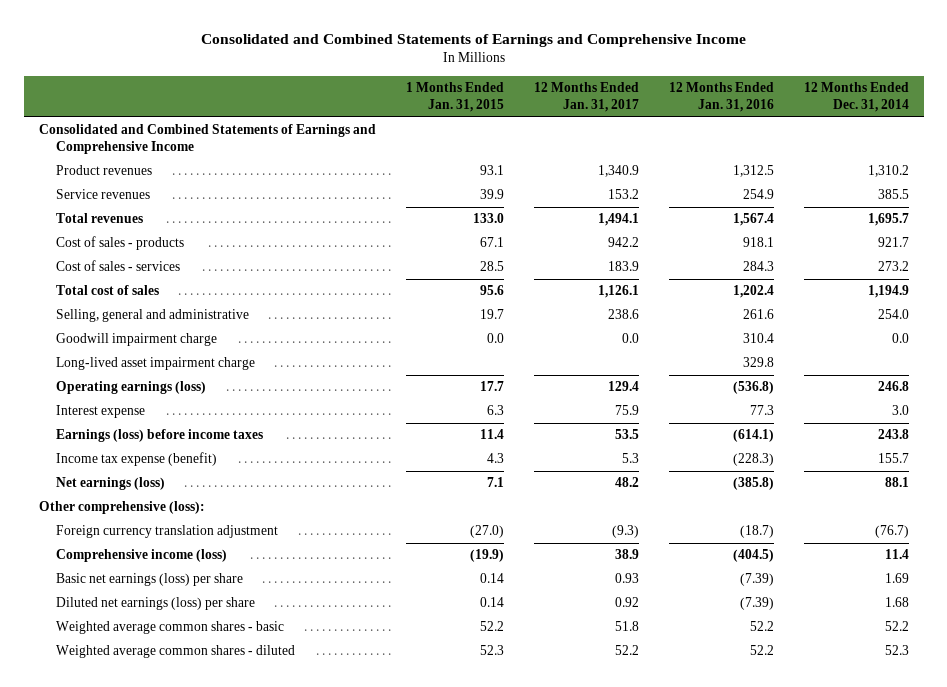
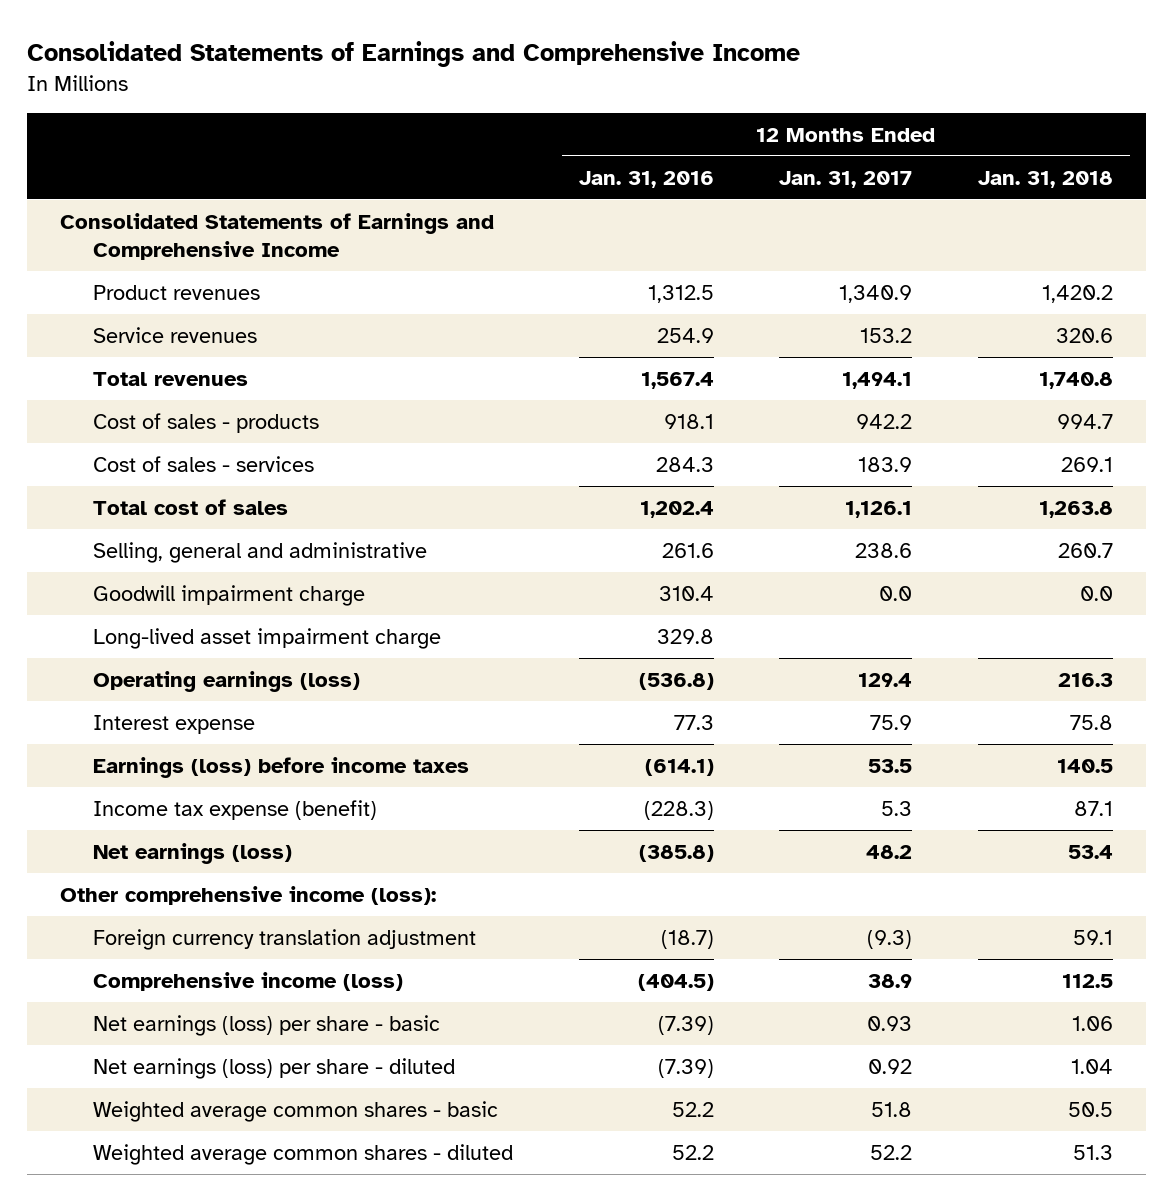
[200,34,746,48] Consolidated and Combined Statements of Earnings and Comprehensive Income -> [27,41,801,68] Consolidated Statements of Earnings and Comprehensive Income
[405,82,504,113] 1 Months Ended Jan. 31, 2015 -> none
[803,82,909,113] 12 Months Ended Dec. 31, 2014 -> none
none -> [978,170,1114,188] Jan. 31, 2018
[38,124,376,155] Consolidated and Combined Statements of Earnings and Comprehensive Income -> [59,212,494,260] Consolidated Statements of Earnings and Comprehensive Income
[38,501,205,515] Other comprehensive (loss): -> [59,885,436,905] Other comprehensive income (loss):
[55,573,243,587] Basic net earnings (loss) per share -> [92,1014,440,1036] Net earnings (loss) per share - basic
[55,597,255,611] Diluted net earnings (loss) per share -> [92,1057,455,1079] Net earnings (loss) per share - diluted

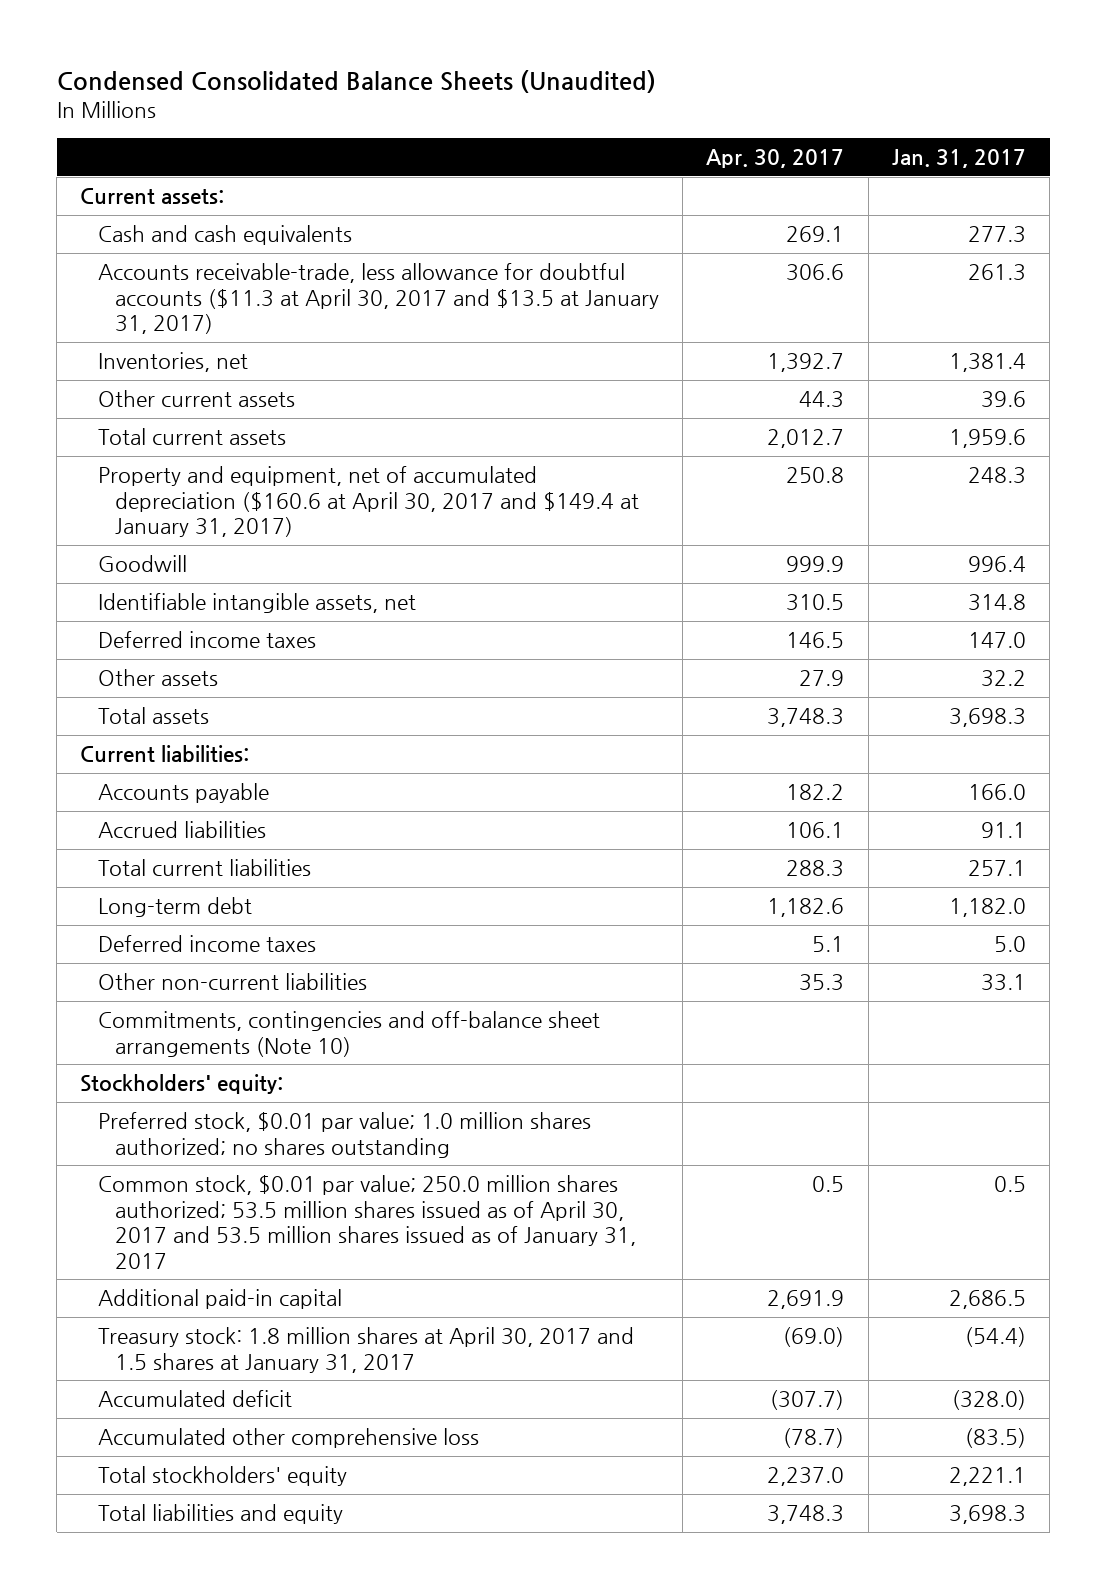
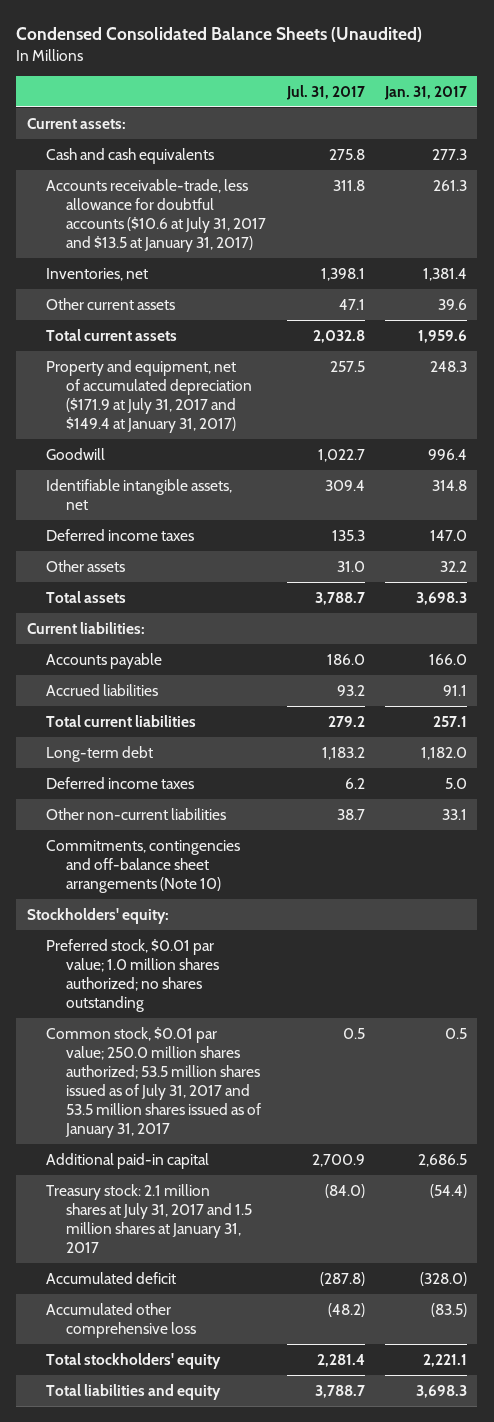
[706,149,845,169] Apr. 30, 2017 -> none
none -> [285,84,365,100] Jul. 31, 2017
[97,263,659,335] Accounts receivable-trade, less allowance for doubtful accounts ($11.3 at April 30, 2017 and $13.5 at January 31, 2017) -> [46,178,267,252] Accounts receivable-trade, less allowance for doubtful accounts ($10.6 at July 31, 2017 and $13.5 at January 31, 2017)
[97,466,639,538] Property and equipment, net of accumulated depreciation ($160.6 at April 30, 2017 and $149.4 at January 31, 2017) -> [46,359,253,433] Property and equipment, net of accumulated depreciation ($171.9 at July 31, 2017 and $149.4 at January 31, 2017)
[97,1175,636,1269] Common stock, $0.01 par value; 250.0 million shares authorized; 53.5 million shares issued as of April 30, 2017 and 53.5 million shares issued as of January 31, 2017 -> [46,1026,262,1138] Common stock, $0.01 par value; 250.0 million shares authorized; 53.5 million shares issued as of July 31, 2017 and 53.5 million shares issued as of January 31, 2017
[97,1327,634,1373] Treasury stock: 1.8 million shares at April 30, 2017 and 1.5 shares at January 31, 2017 -> [46,1183,253,1253] Treasury stock: 2.1 million shares at July 31, 2017 and 1.5 million shares at January 31, 2017

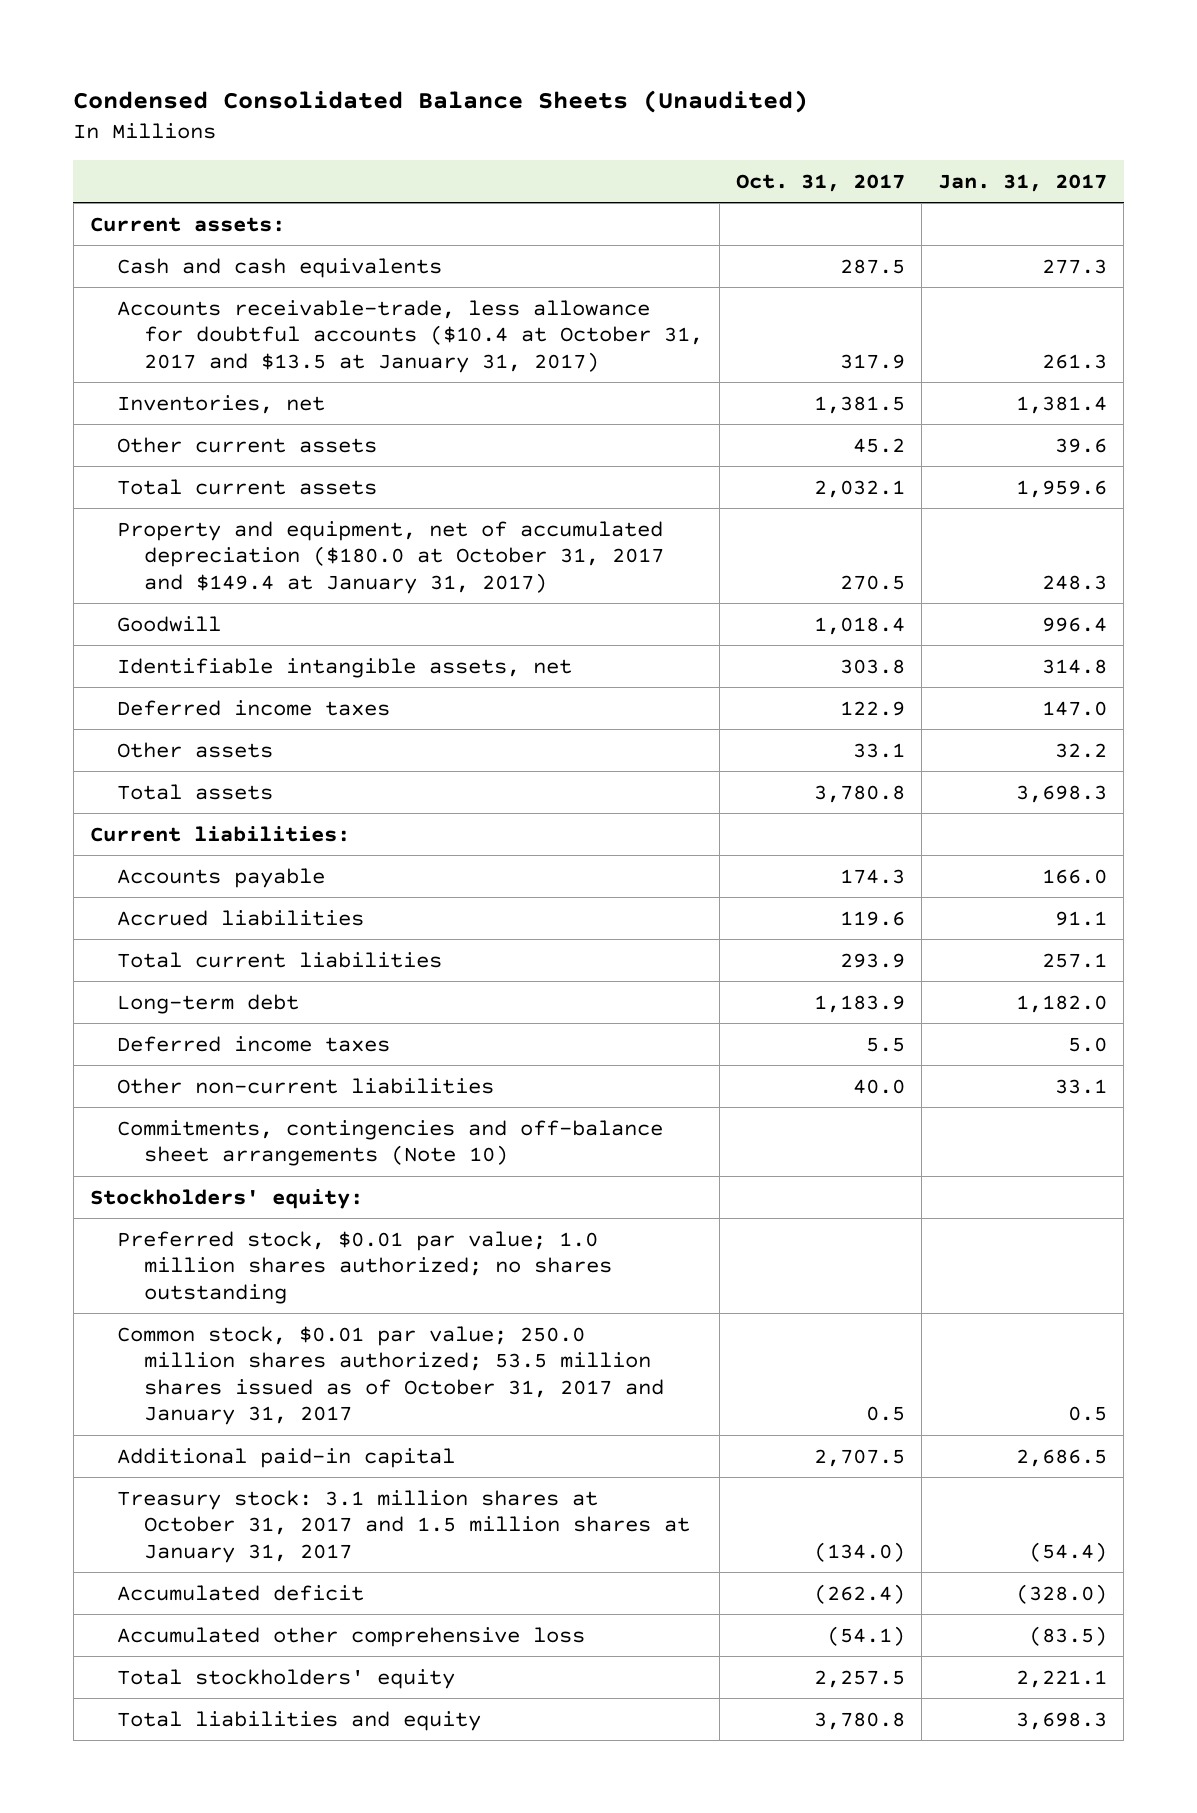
[285,84,365,100] Jul. 31, 2017 -> none
none -> [736,173,906,192] Oct. 31, 2017
[46,178,267,252] Accounts receivable-trade, less allowance for doubtful accounts ($10.6 at July 31, 2017 and $13.5 at January 31, 2017) -> [116,299,704,373] Accounts receivable-trade, less allowance for doubtful accounts ($10.4 at October 31, 2017 and $13.5 at January 31, 2017)
[46,359,253,433] Property and equipment, net of accumulated depreciation ($171.9 at July 31, 2017 and $149.4 at January 31, 2017) -> [116,520,665,594] Property and equipment, net of accumulated depreciation ($180.0 at October 31, 2017 and $149.4 at January 31, 2017)
[46,1026,262,1138] Common stock, $0.01 par value; 250.0 million shares authorized; 53.5 million shares issued as of July 31, 2017 and 53.5 million shares issued as of January 31, 2017 -> [116,1325,665,1426] Common stock, $0.01 par value; 250.0 million shares authorized; 53.5 million shares issued as of October 31, 2017 and January 31, 2017
[46,1183,253,1253] Treasury stock: 2.1 million shares at July 31, 2017 and 1.5 million shares at January 31, 2017 -> [116,1489,691,1563] Treasury stock: 3.1 million shares at October 31, 2017 and 1.5 million shares at January 31, 2017

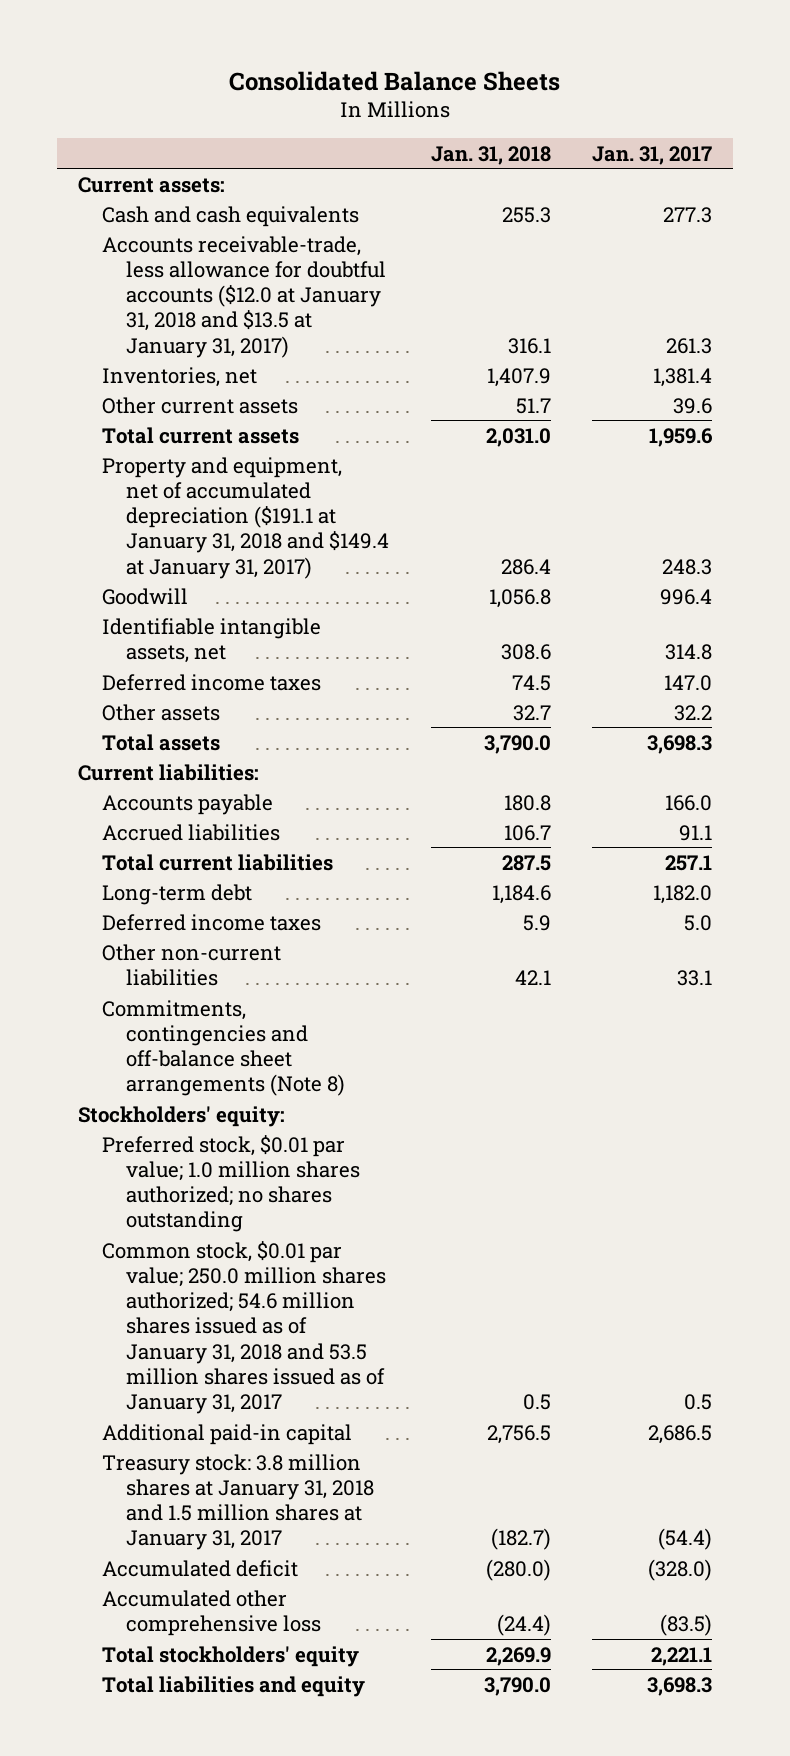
[73,89,809,113] Condensed Consolidated Balance Sheets (Unaudited) -> [229,70,561,91] Consolidated Balance Sheets
[736,173,906,192] Oct. 31, 2017 -> none
none -> [430,145,551,165] Jan. 31, 2018
[116,299,704,373] Accounts receivable-trade, less allowance for doubtful accounts ($10.4 at October 31, 2017 and $13.5 at January 31, 2017) -> [102,235,387,358] Accounts receivable-trade, less allowance for doubtful accounts ($12.0 at January 31, 2018 and $13.5 at January 31, 2017)
[116,520,665,594] Property and equipment, net of accumulated depreciation ($180.0 at October 31, 2017 and $149.4 at January 31, 2017) -> [102,456,390,579] Property and equipment, net of accumulated depreciation ($191.1 at January 31, 2018 and $149.4 at January 31, 2017)
[116,1119,663,1167] Commitments, contingencies and off-balance sheet arrangements (Note 10) -> [102,999,346,1097] Commitments, contingencies and off-balance sheet arrangements (Note 8)
[116,1325,665,1426] Common stock, $0.01 par value; 250.0 million shares authorized; 53.5 million shares issued as of October 31, 2017 and January 31, 2017 -> [102,1240,387,1415] Common stock, $0.01 par value; 250.0 million shares authorized; 54.6 million shares issued as of January 31, 2018 and 53.5 million shares issued as of January 31, 2017
[116,1489,691,1563] Treasury stock: 3.1 million shares at October 31, 2017 and 1.5 million shares at January 31, 2017 -> [102,1453,375,1551] Treasury stock: 3.8 million shares at January 31, 2018 and 1.5 million shares at January 31, 2017

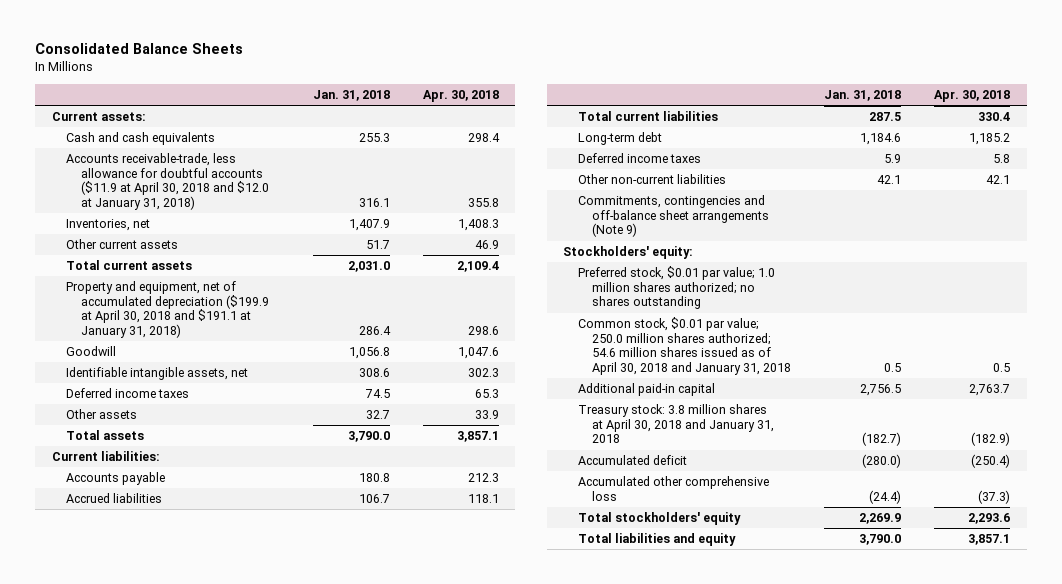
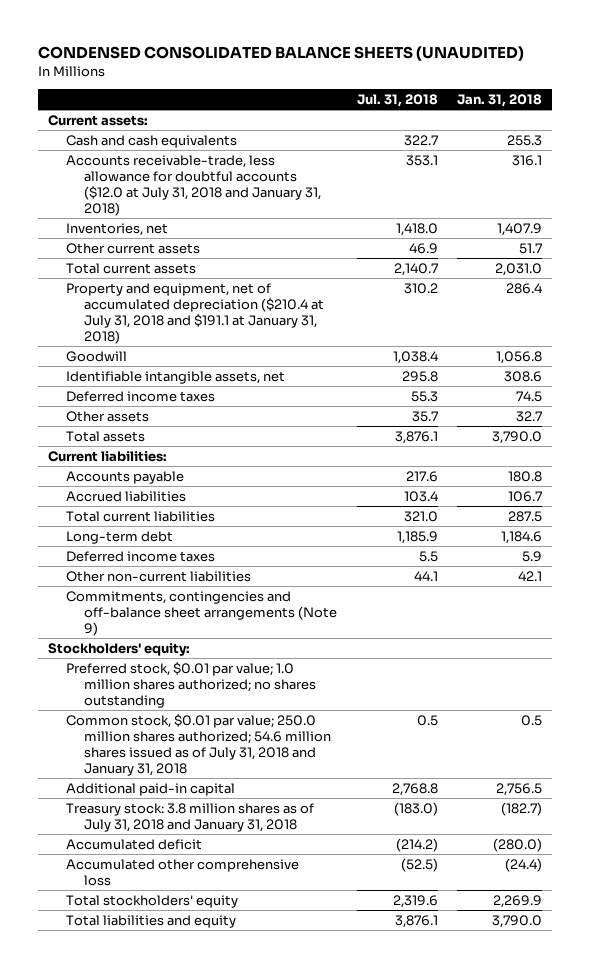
[35,43,244,55] Consolidated Balance Sheets -> [38,46,525,62] CONDENSED CONSOLIDATED BALANCE SHEETS (UNAUDITED)
[422,89,499,102] Apr. 30, 2018 -> none
none -> [356,93,438,107] Jul. 31, 2018
[66,153,269,210] Accounts receivable-trade, less allowance for doubtful accounts ($11.9 at April 30, 2018 and $12.0 at January 31, 2018) -> [66,154,322,216] Accounts receivable-trade, less allowance for doubtful accounts ($12.0 at July 31, 2018 and January 31, 2018)
[66,281,269,338] Property and equipment, net of accumulated depreciation ($199.9 at April 30, 2018 and $191.1 at January 31, 2018) -> [66,282,325,344] Property and equipment, net of accumulated depreciation ($210.4 at July 31, 2018 and $191.1 at January 31, 2018)
[577,317,791,375] Common stock, $0.01 par value; 250.0 million shares authorized; 54.6 million shares issued as of April 30, 2018 and January 31, 2018 -> [66,713,332,776] Common stock, $0.01 par value; 250.0 million shares authorized; 54.6 million shares issued as of July 31, 2018 and January 31, 2018
[577,404,774,444] Treasury stock: 3.8 million shares at April 30, 2018 and January 31, 2018 -> [66,802,315,832] Treasury stock: 3.8 million shares as of July 31, 2018 and January 31, 2018

